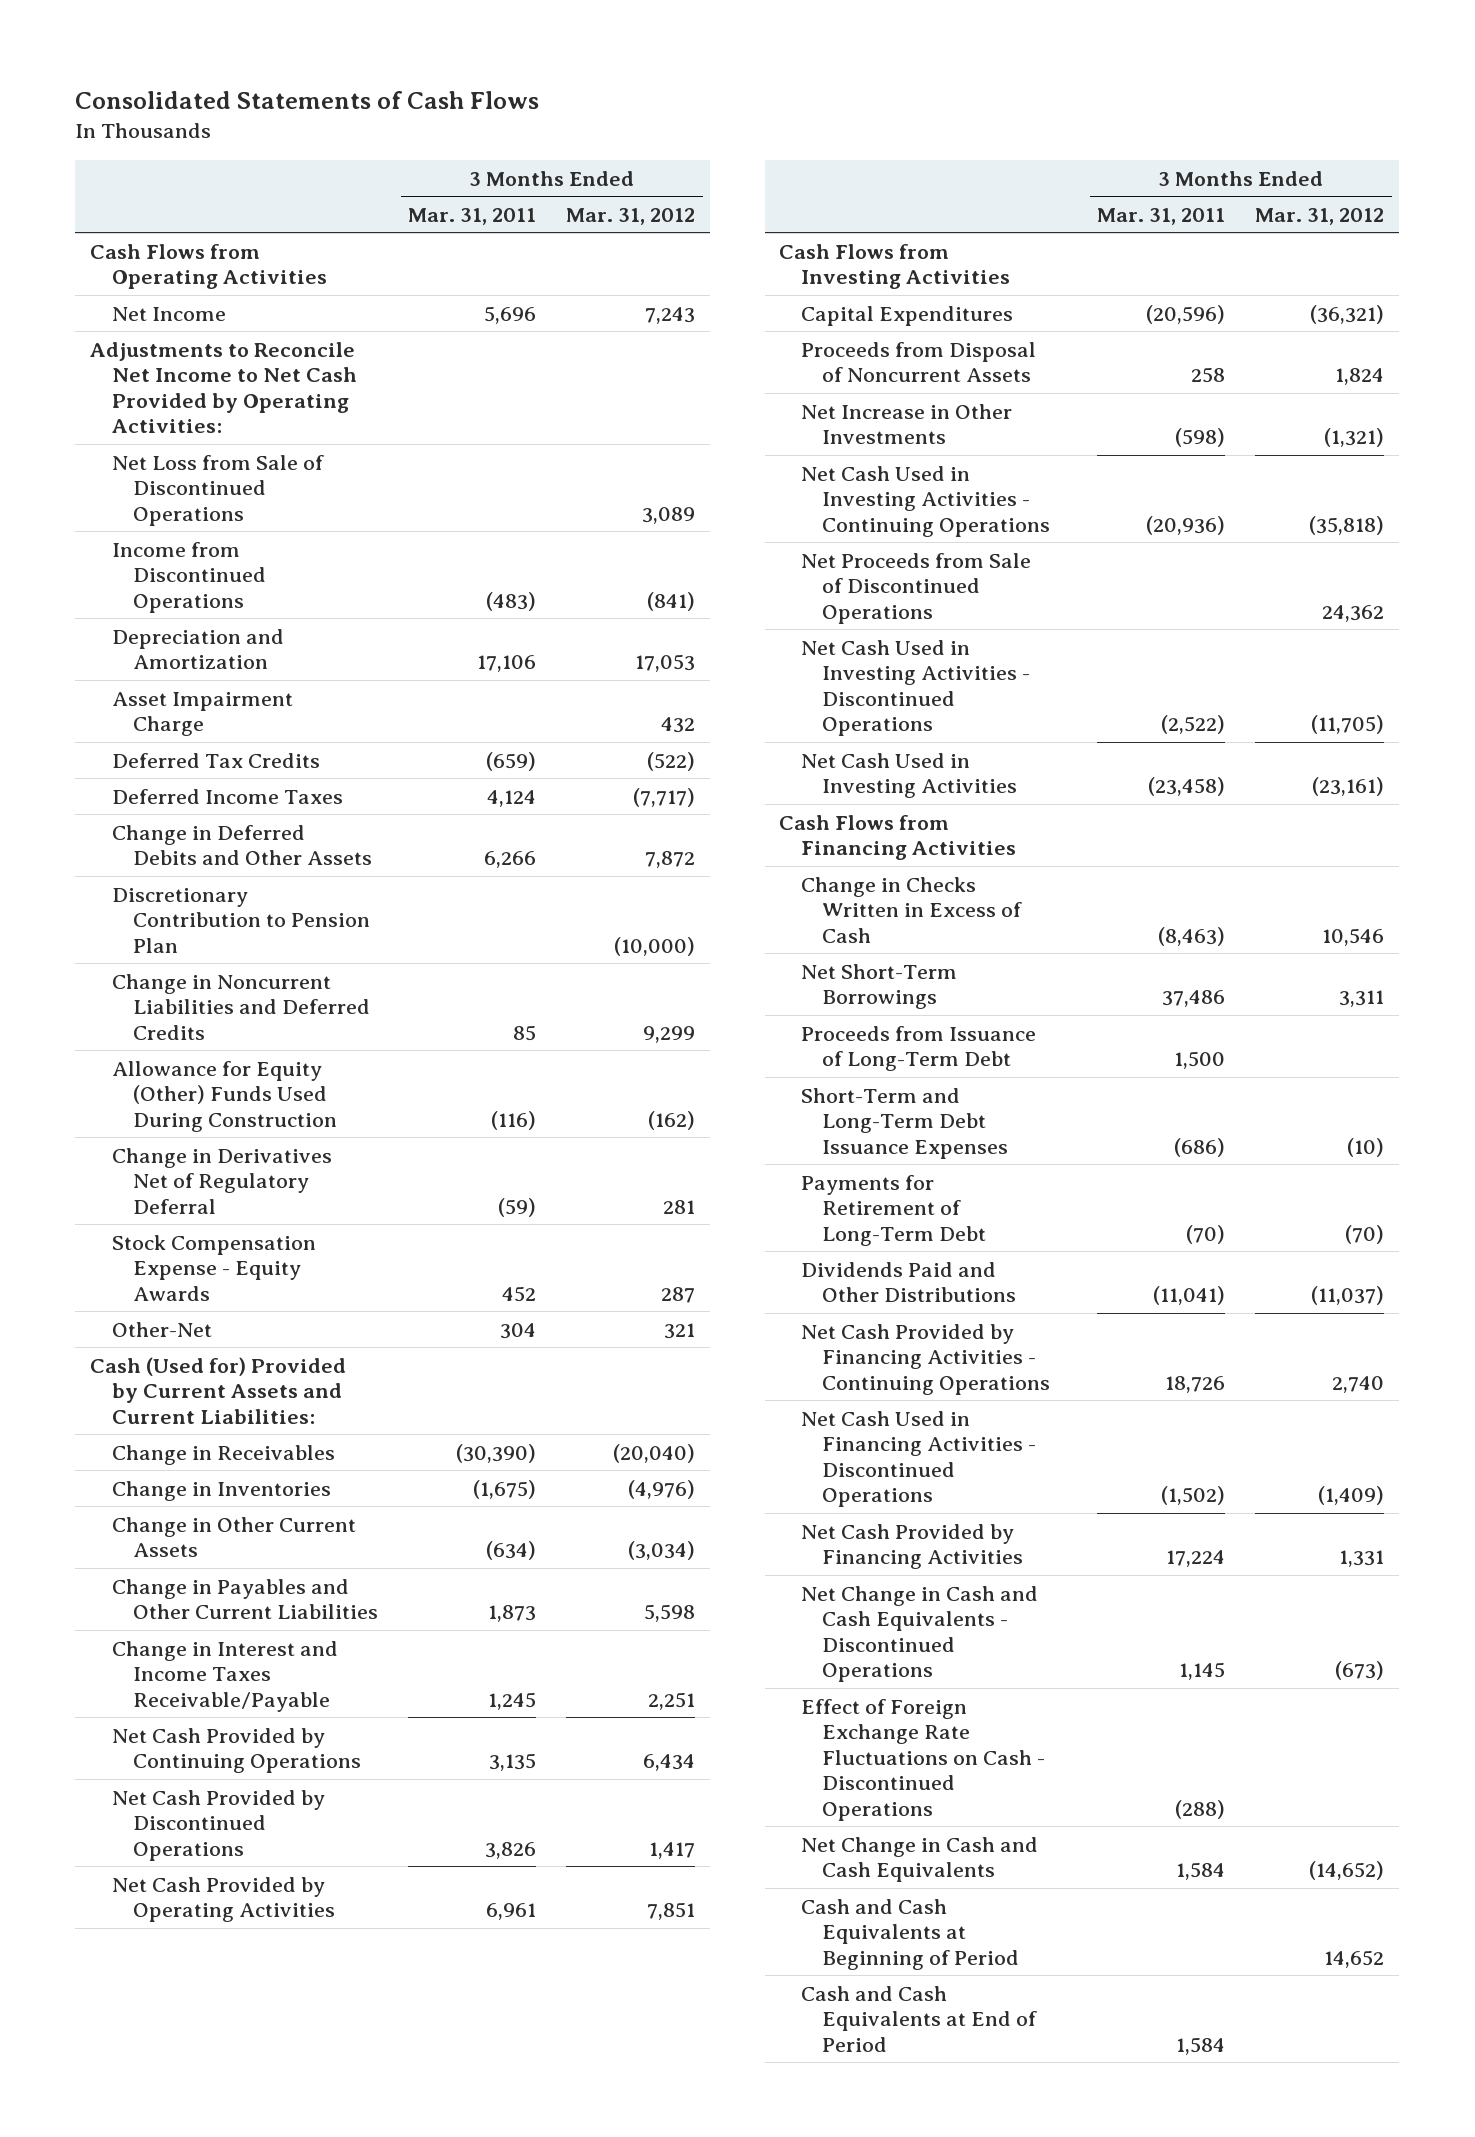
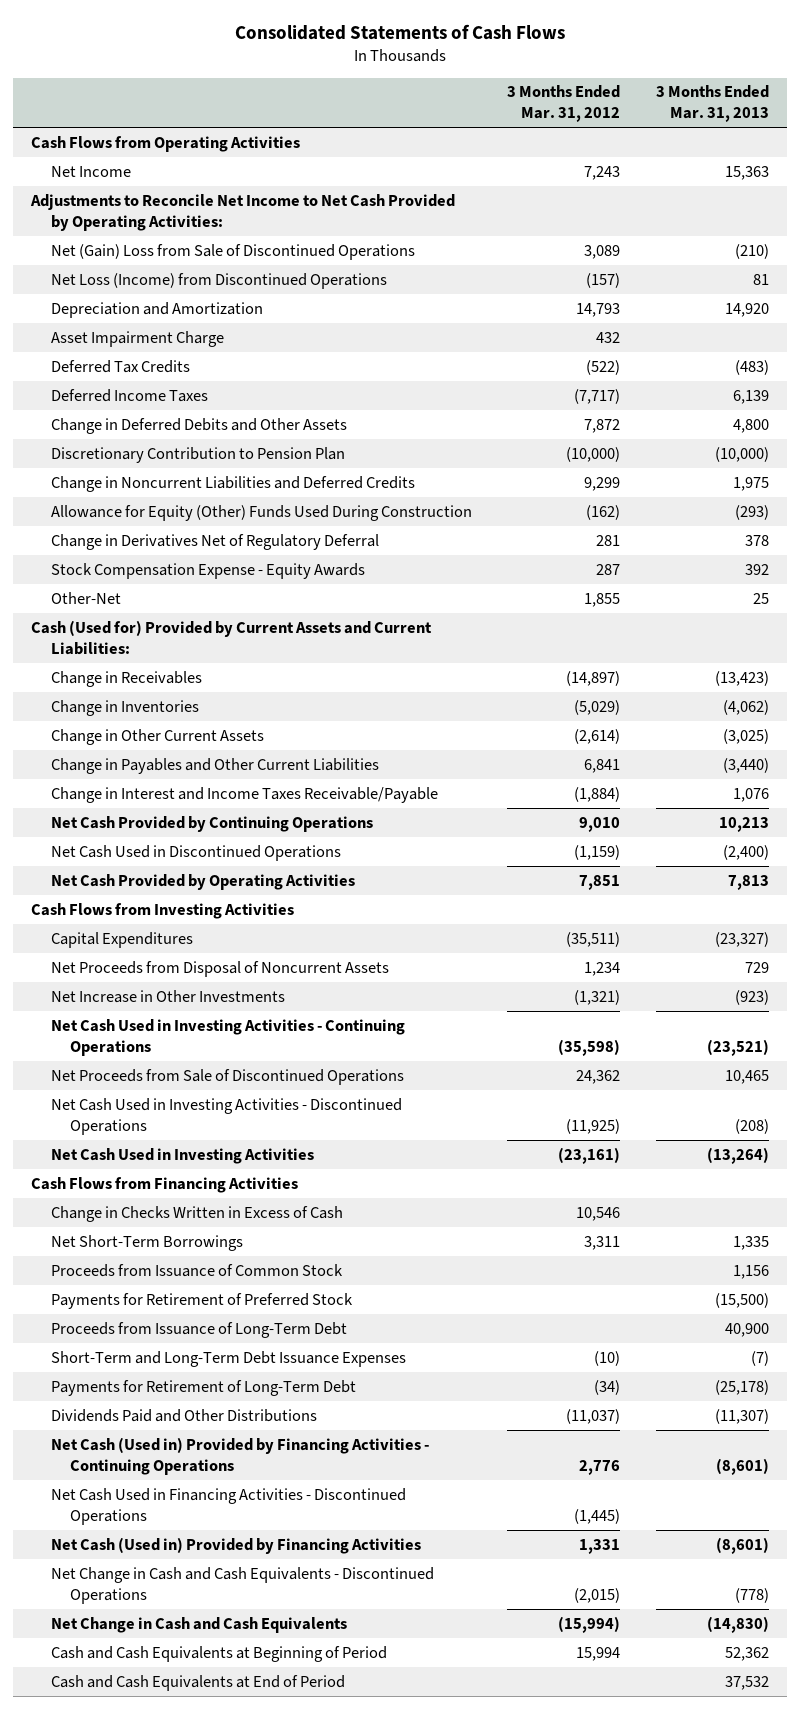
[408,207,537,225] Mar. 31, 2011 -> none
none -> [656,85,770,123] 3 Months Ended Mar. 31, 2013
[111,454,324,526] Net Loss from Sale of Discontinued Operations -> [50,243,415,260] Net (Gain) Loss from Sale of Discontinued Operations
[111,541,267,613] Income from Discontinued Operations -> [50,272,387,289] Net Loss (Income) from Discontinued Operations
[647,591,696,611] (841) -> [586,272,621,288] (157)
[635,654,696,673] 17,053 -> [576,302,621,317] 14,793
[664,1322,696,1339] 321 -> [584,592,621,607] 1,855
[613,1443,696,1463] (20,040) -> [566,670,621,686] (14,897)
[628,1479,696,1499] (4,976) -> [574,699,621,715] (5,029)
[628,1541,696,1561] (3,034) -> [574,728,621,744] (2,614)
[644,1604,696,1623] 5,598 -> [584,758,621,773] 6,841
[648,1691,696,1710] 2,251 -> [574,786,621,802] (1,884)
[643,1754,696,1772] 6,434 -> [579,816,621,832] 9,010
[111,1789,325,1861] Net Cash Provided by Discontinued Operations -> [50,844,341,861] Net Cash Used in Discontinued Operations
[649,1841,696,1859] 1,417 -> [574,844,621,860] (1,159)
[1310,304,1385,324] (36,321) -> [566,931,621,947] (35,511)
[800,341,1036,383] Proceeds from Disposal of Noncurrent Assets -> [50,960,389,977] Net Proceeds from Disposal of Noncurrent Assets
[1335,368,1385,386] 1,824 -> [584,961,621,976] 1,234
[1309,515,1385,535] (35,818) -> [558,1038,621,1056] (35,598)
[1311,715,1385,735] (11,705) -> [566,1118,621,1134] (11,925)
none -> [50,1263,343,1277] Proceeds from Issuance of Common Stock
none -> [50,1292,353,1309] Payments for Retirement of Preferred Stock
[1345,1224,1385,1244] (70) -> [594,1379,621,1395] (34)
[800,1698,1046,1821] Effect of Foreign Exchange Rate Fluctuations on Cash - Discontinued Operations -> none
[800,1323,1051,1395] Net Cash Provided by Financing Activities - Continuing Operations -> [50,1436,429,1475] Net Cash (Used in) Provided by Financing Activities - Continuing Operations
[1332,1375,1385,1393] 2,740 -> [579,1459,621,1475] 2,776
[1318,1486,1385,1506] (1,409) -> [574,1508,621,1524] (1,445)
[800,1523,1024,1570] Net Cash Provided by Financing Activities -> [50,1536,421,1554] Net Cash (Used in) Provided by Financing Activities
[1335,1661,1385,1681] (673) -> [574,1587,621,1603] (2,015)
[1309,1861,1385,1881] (14,652) -> [558,1615,621,1633] (15,994)
[1324,1949,1385,1968] 14,652 -> [576,1646,621,1661] 15,994

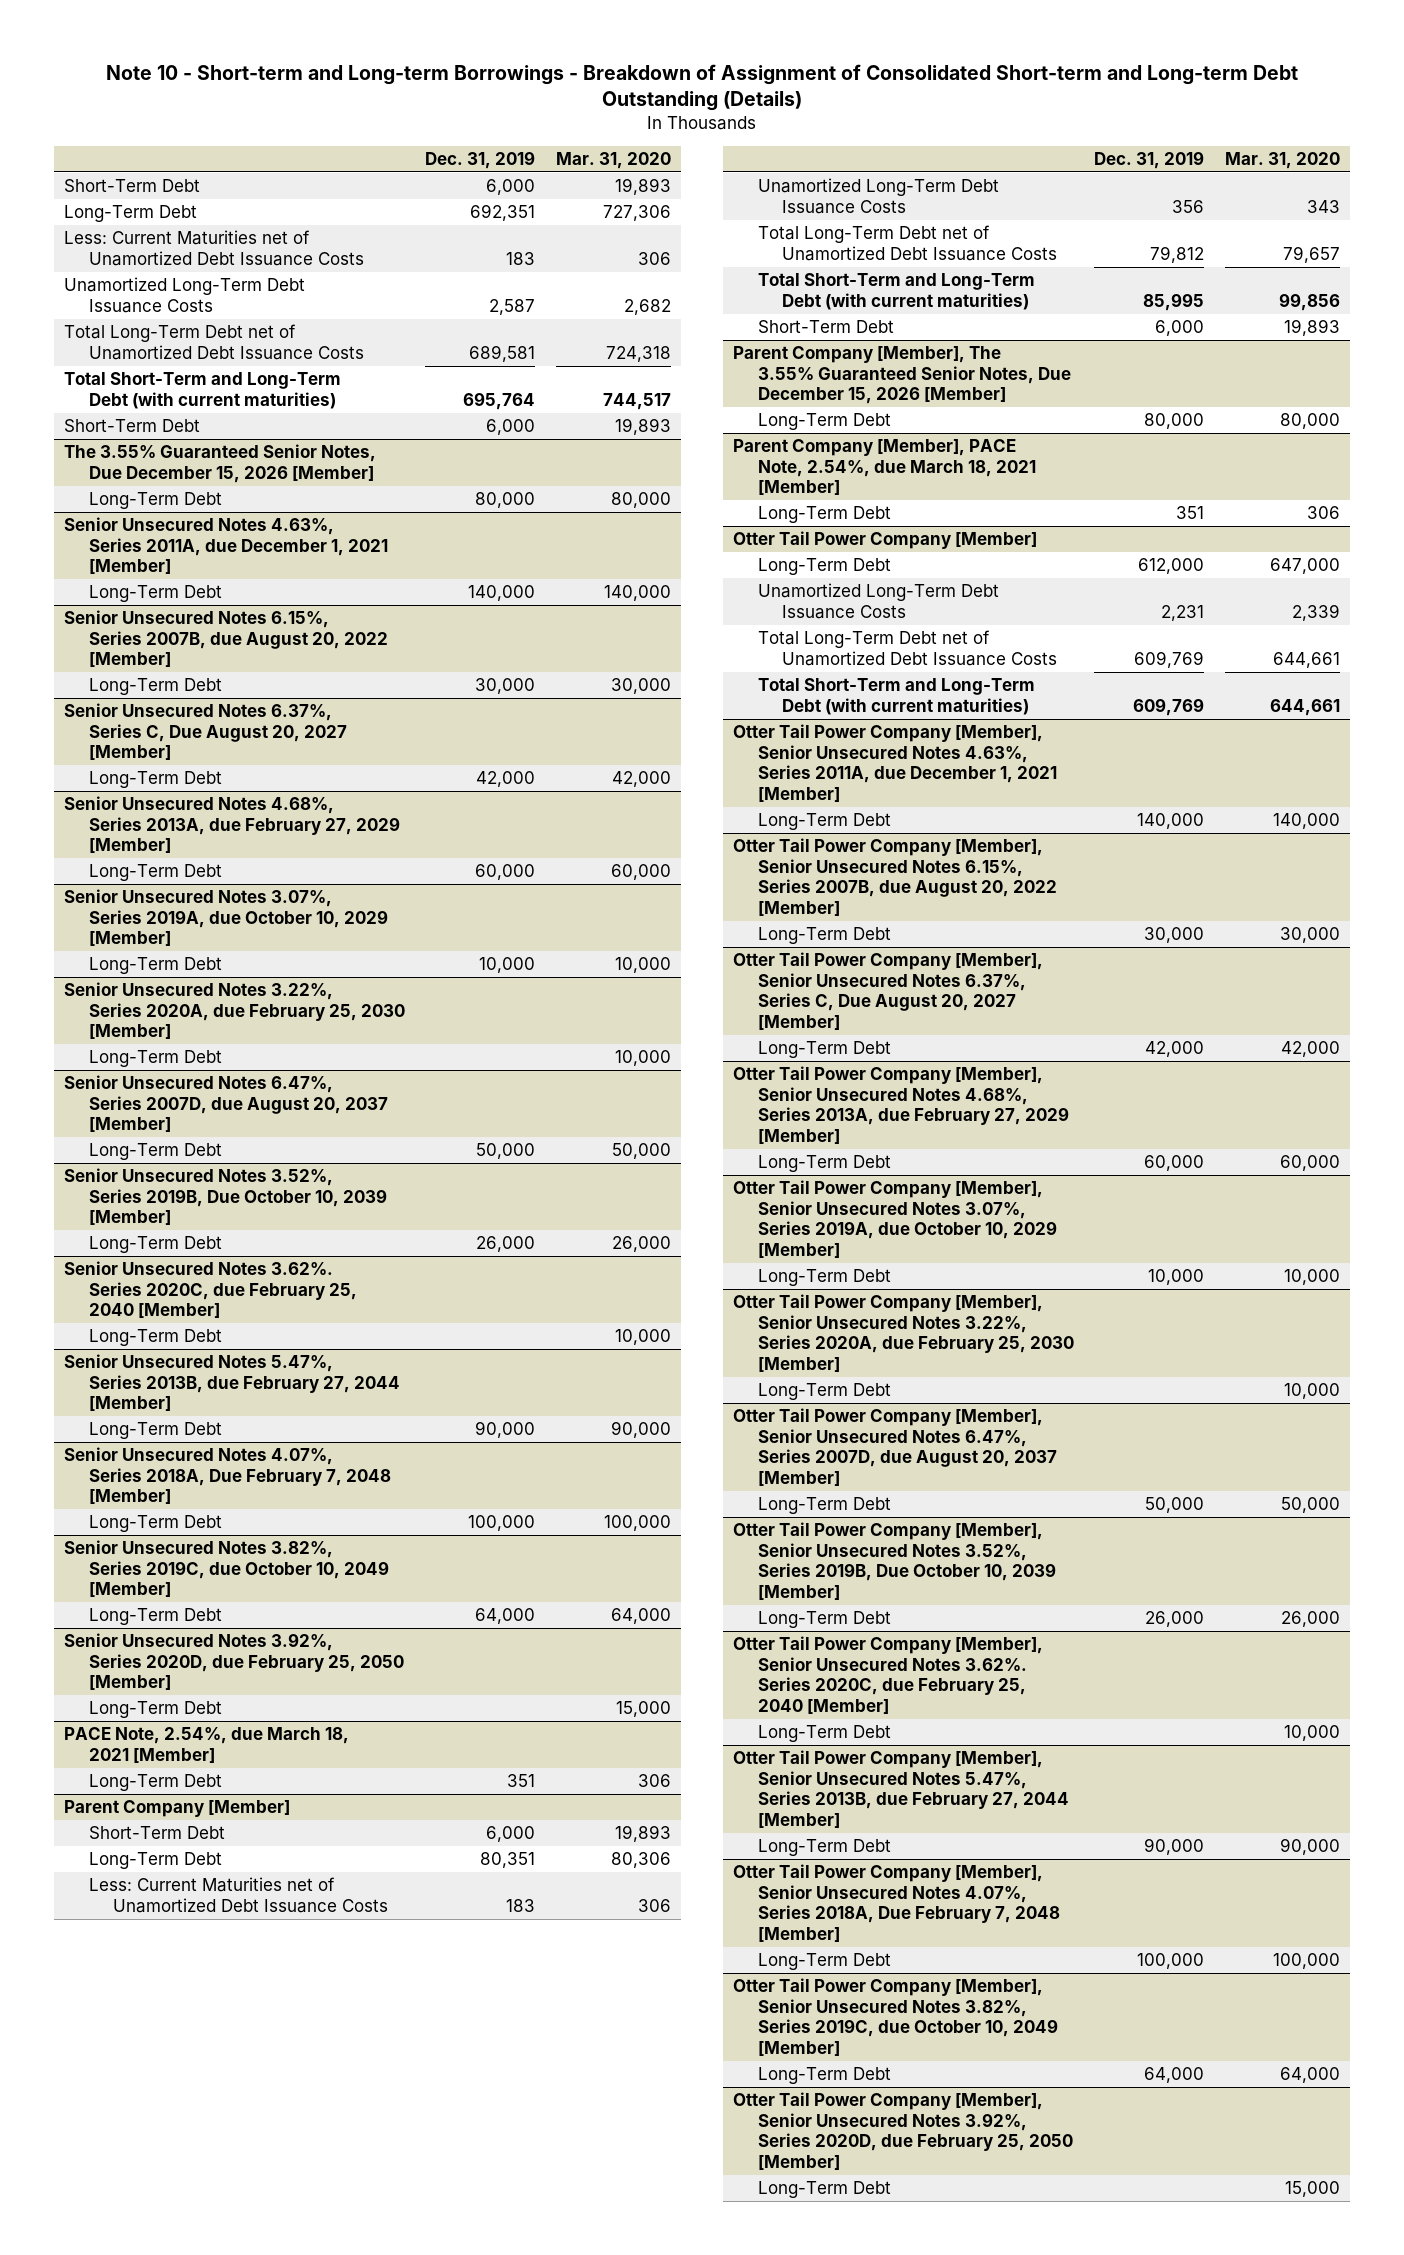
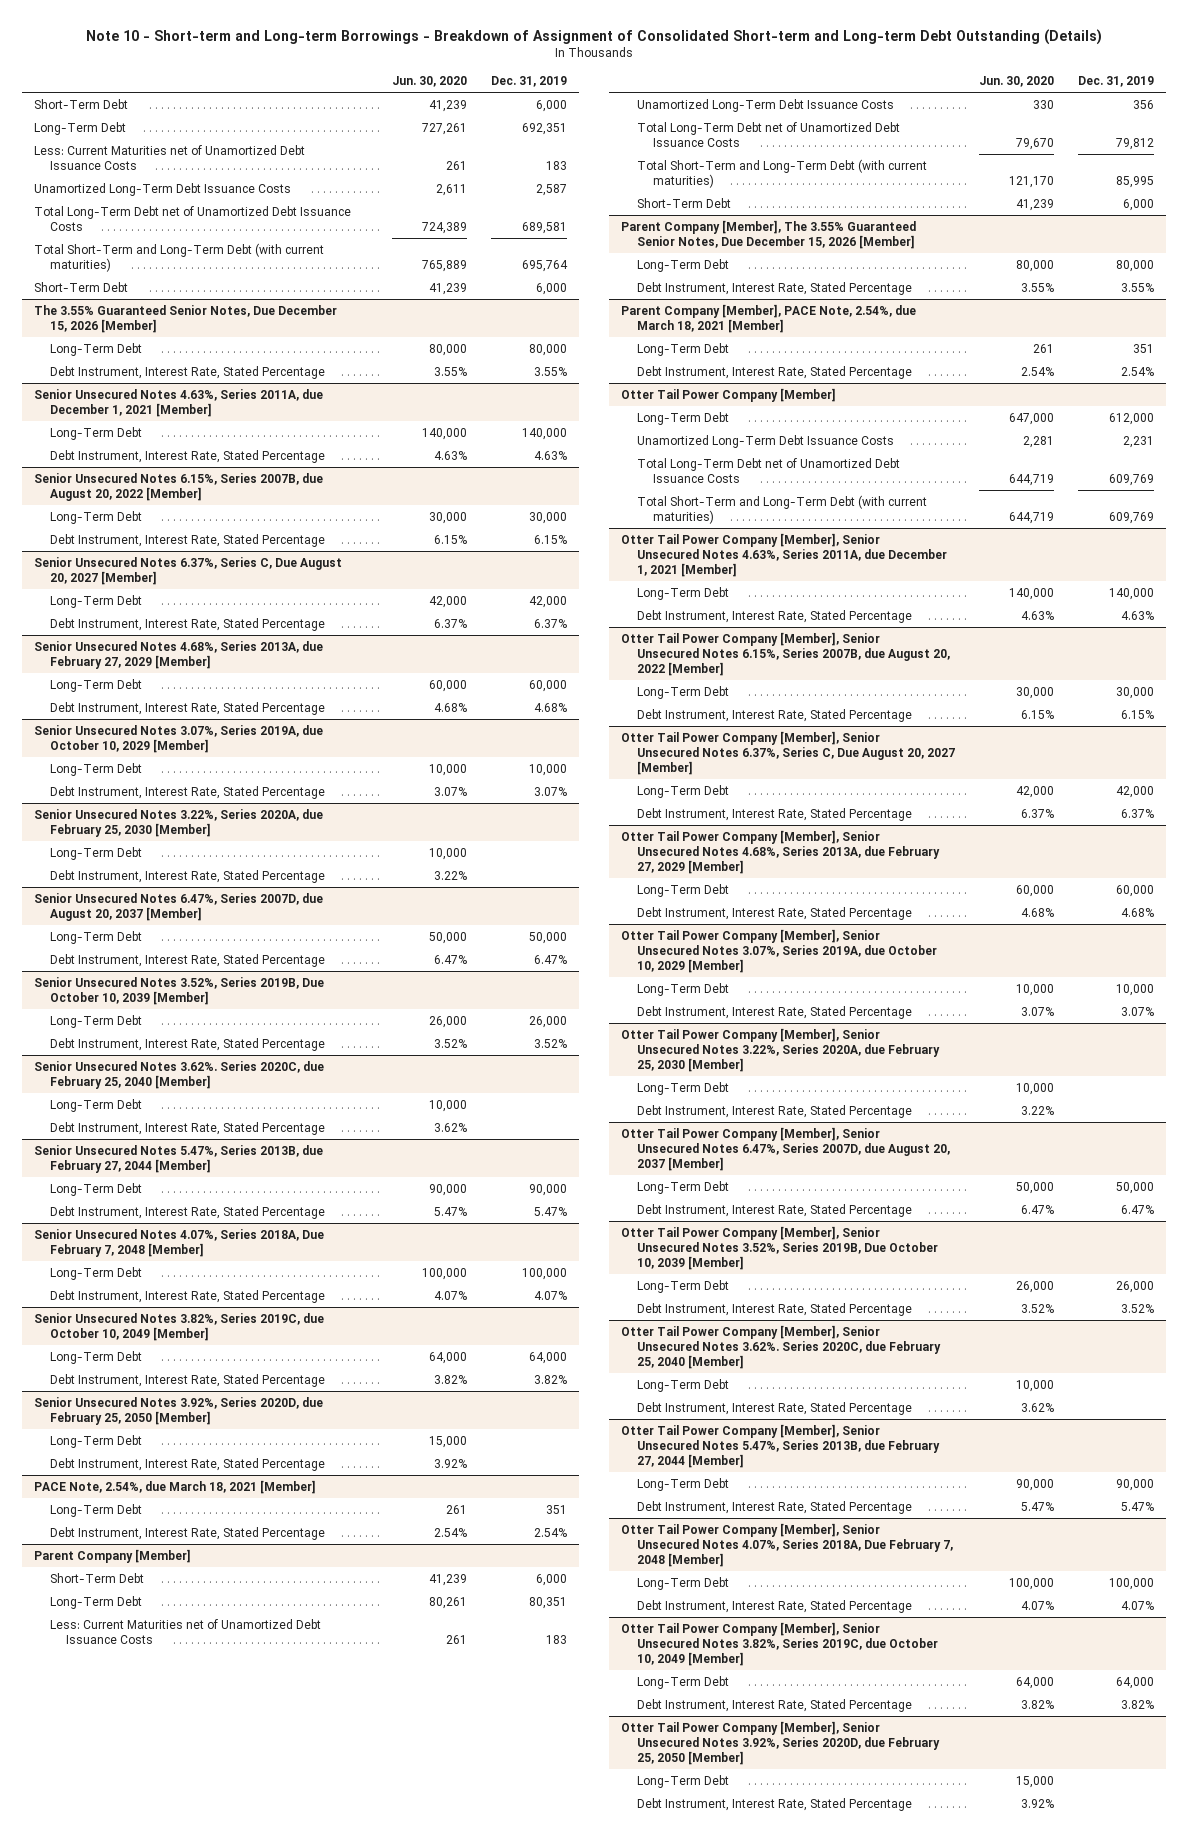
[555,151,671,169] Mar. 31, 2020 -> none
none -> [391,76,467,88] Jun. 30, 2020
none -> [49,365,325,379] Debt Instrument, Interest Rate, Stated Percentage
none -> [49,449,325,463] Debt Instrument, Interest Rate, Stated Percentage
none -> [49,533,325,547] Debt Instrument, Interest Rate, Stated Percentage
none -> [49,617,325,631] Debt Instrument, Interest Rate, Stated Percentage
none -> [49,701,325,715] Debt Instrument, Interest Rate, Stated Percentage
none -> [49,785,325,799] Debt Instrument, Interest Rate, Stated Percentage
none -> [49,869,325,883] Debt Instrument, Interest Rate, Stated Percentage
none -> [49,953,325,967] Debt Instrument, Interest Rate, Stated Percentage
none -> [49,1037,325,1051] Debt Instrument, Interest Rate, Stated Percentage
none -> [49,1121,325,1135] Debt Instrument, Interest Rate, Stated Percentage
none -> [49,1205,325,1219] Debt Instrument, Interest Rate, Stated Percentage
none -> [49,1289,325,1303] Debt Instrument, Interest Rate, Stated Percentage
none -> [49,1373,325,1387] Debt Instrument, Interest Rate, Stated Percentage
none -> [49,1457,325,1471] Debt Instrument, Interest Rate, Stated Percentage
none -> [49,1526,325,1540] Debt Instrument, Interest Rate, Stated Percentage
none -> [636,281,912,295] Debt Instrument, Interest Rate, Stated Percentage
none -> [636,365,912,379] Debt Instrument, Interest Rate, Stated Percentage
none -> [636,609,912,623] Debt Instrument, Interest Rate, Stated Percentage
none -> [636,708,912,722] Debt Instrument, Interest Rate, Stated Percentage
none -> [636,807,912,821] Debt Instrument, Interest Rate, Stated Percentage
none -> [636,906,912,920] Debt Instrument, Interest Rate, Stated Percentage
none -> [636,1005,912,1019] Debt Instrument, Interest Rate, Stated Percentage
none -> [636,1104,912,1118] Debt Instrument, Interest Rate, Stated Percentage
none -> [636,1203,912,1217] Debt Instrument, Interest Rate, Stated Percentage
none -> [636,1302,912,1316] Debt Instrument, Interest Rate, Stated Percentage
none -> [636,1401,912,1415] Debt Instrument, Interest Rate, Stated Percentage
none -> [636,1500,912,1514] Debt Instrument, Interest Rate, Stated Percentage
none -> [636,1599,912,1613] Debt Instrument, Interest Rate, Stated Percentage
none -> [636,1698,912,1712] Debt Instrument, Interest Rate, Stated Percentage
none -> [636,1797,912,1811] Debt Instrument, Interest Rate, Stated Percentage

